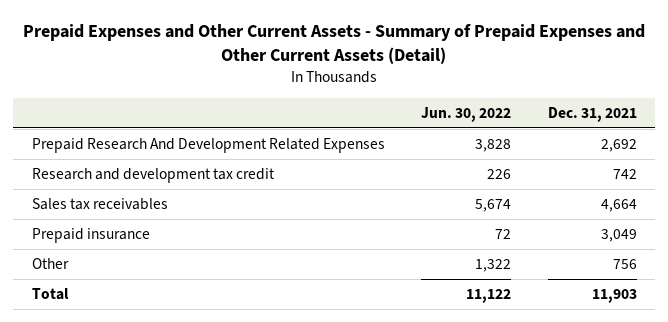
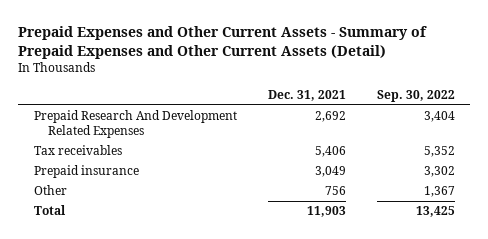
[421,107,512,123] Jun. 30, 2022 -> none
none -> [376,90,455,103] Sep. 30, 2022
[31,168,275,184] Research and development tax credit -> none
[31,198,168,211] Sales tax receivables -> [33,145,122,156] Tax receivables
[600,199,637,213] 4,664 -> [314,146,346,158] 5,406

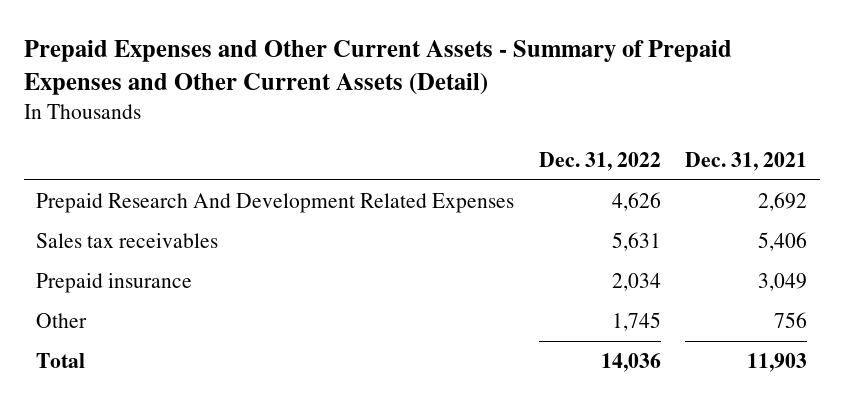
[376,90,455,103] Sep. 30, 2022 -> none
none -> [538,152,661,172] Dec. 31, 2022
[33,145,122,156] Tax receivables -> [36,232,219,248] Sales tax receivables

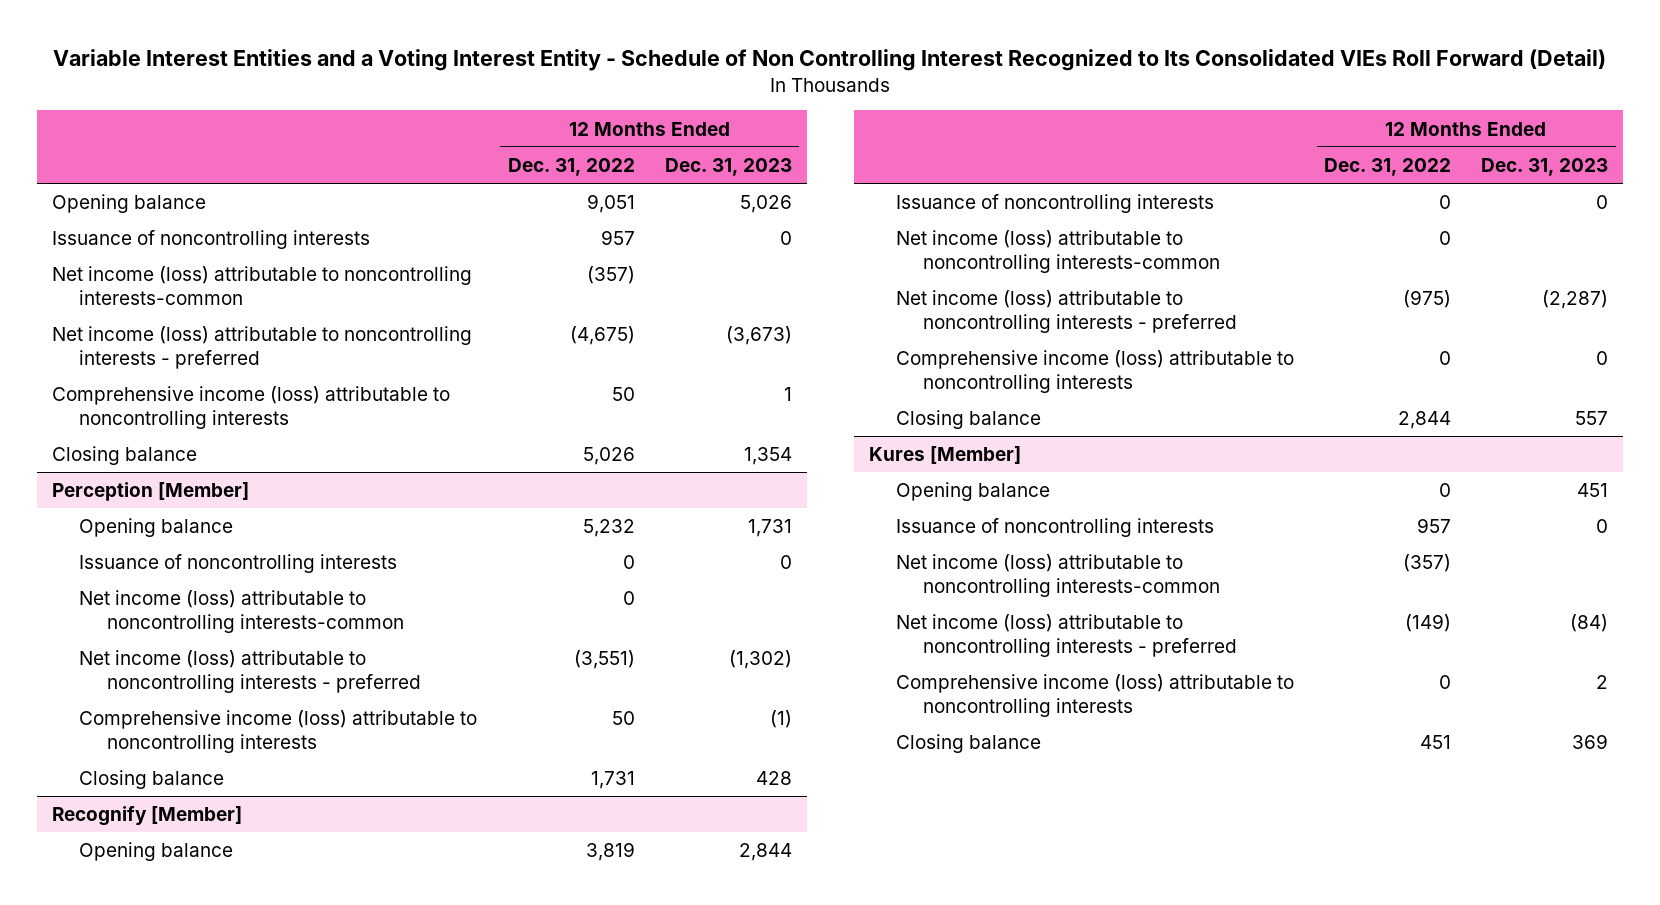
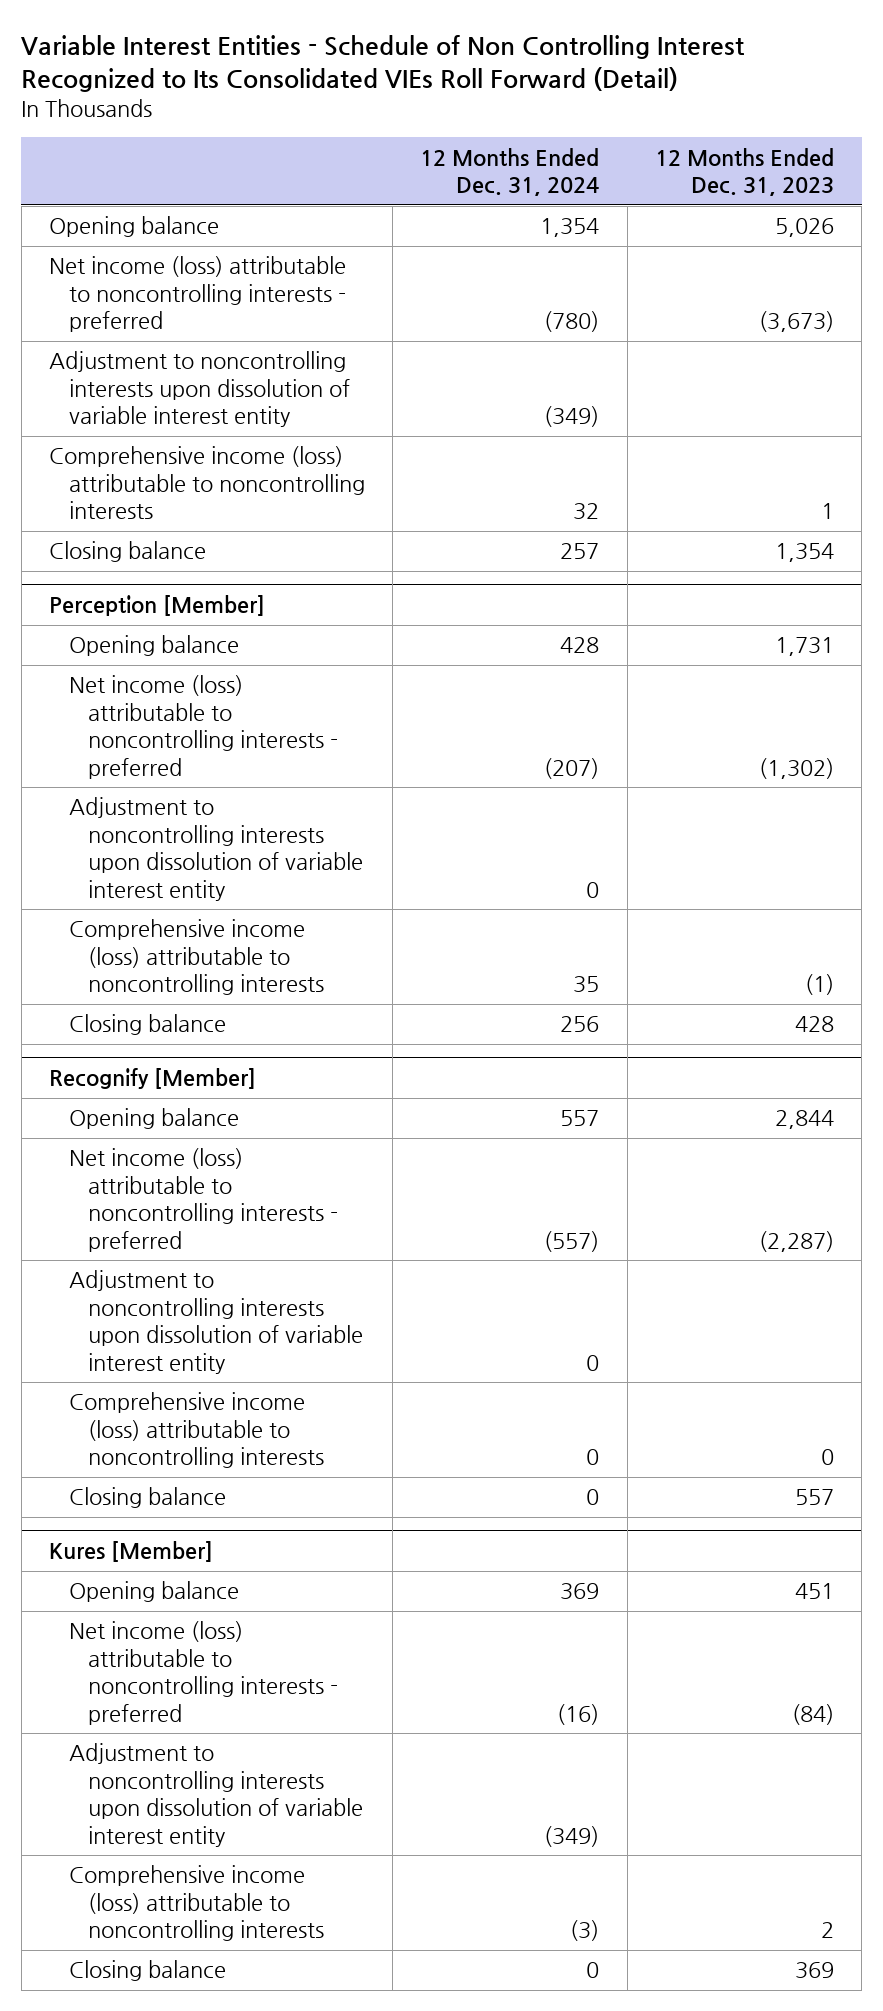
[53,49,1607,72] Variable Interest Entities and a Voting Interest Entity - Schedule of Non Controlling Interest Recognized to Its Consolidated VIEs Roll Forward (Detail) -> [21,35,746,93] Variable Interest Entities - Schedule of Non Controlling Interest Recognized to Its Consolidated VIEs Roll Forward (Detail)
[507,157,635,176] Dec. 31, 2022 -> none
none -> [420,147,600,197] 12 Months Ended Dec. 31, 2024
[52,230,371,250] Issuance of noncontrolling interests -> none
[52,266,473,305] Net income (loss) attributable to noncontrolling interests-common -> none
none -> [49,351,350,428] Adjustment to noncontrolling interests upon dissolution of variable interest entity
[79,554,398,574] Issuance of noncontrolling interests -> none
[79,590,404,633] Net income (loss) attributable to noncontrolling interests-common -> none
none -> [68,797,364,901] Adjustment to noncontrolling interests upon dissolution of variable interest entity
[896,194,1215,214] Issuance of noncontrolling interests -> none
[896,230,1221,273] Net income (loss) attributable to noncontrolling interests-common -> none
none -> [68,1270,364,1374] Adjustment to noncontrolling interests upon dissolution of variable interest entity
[896,518,1215,538] Issuance of noncontrolling interests -> none
[896,554,1221,597] Net income (loss) attributable to noncontrolling interests-common -> none
none -> [68,1743,364,1847] Adjustment to noncontrolling interests upon dissolution of variable interest entity

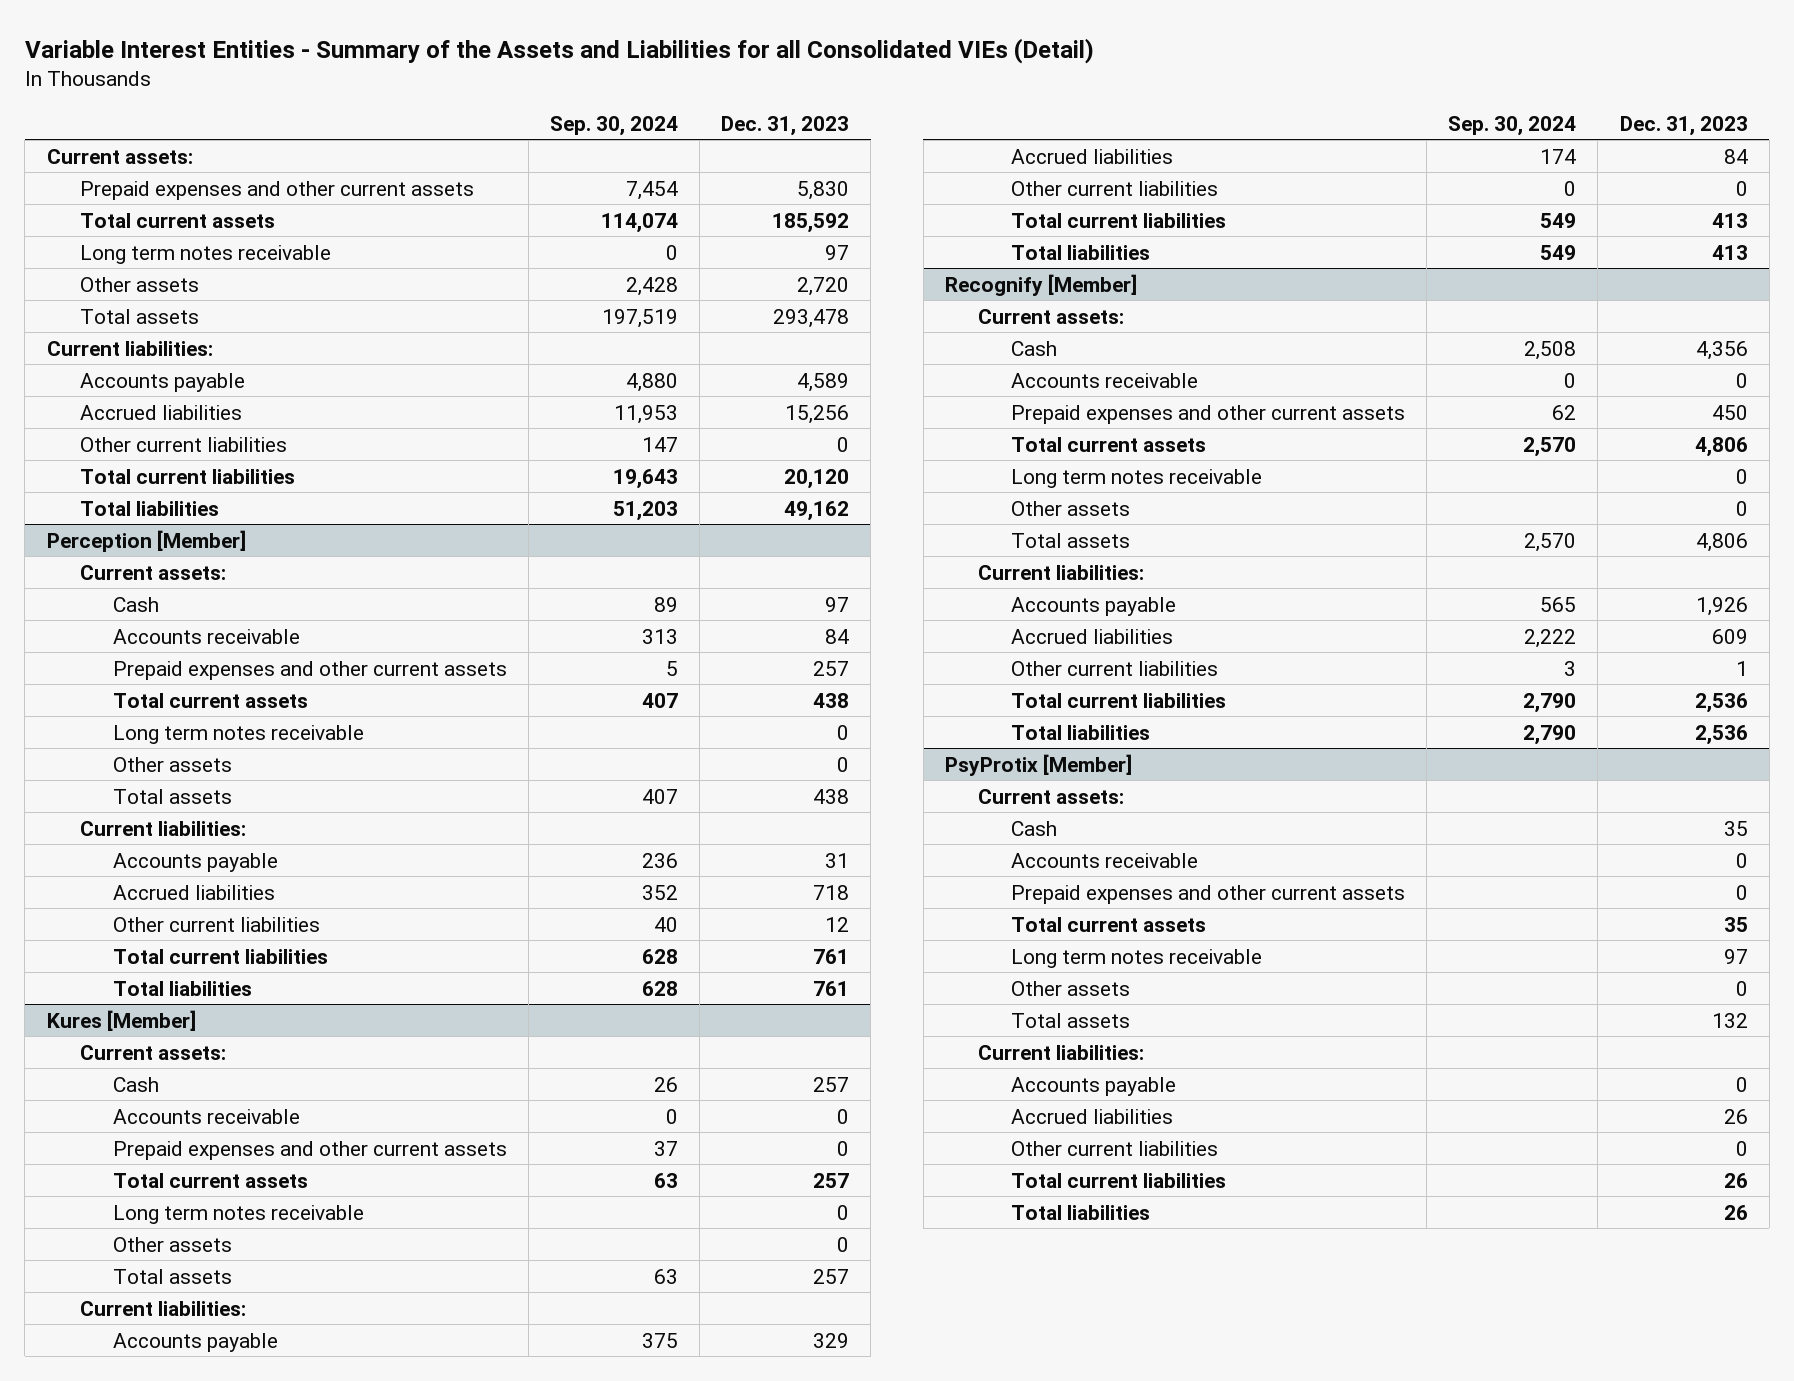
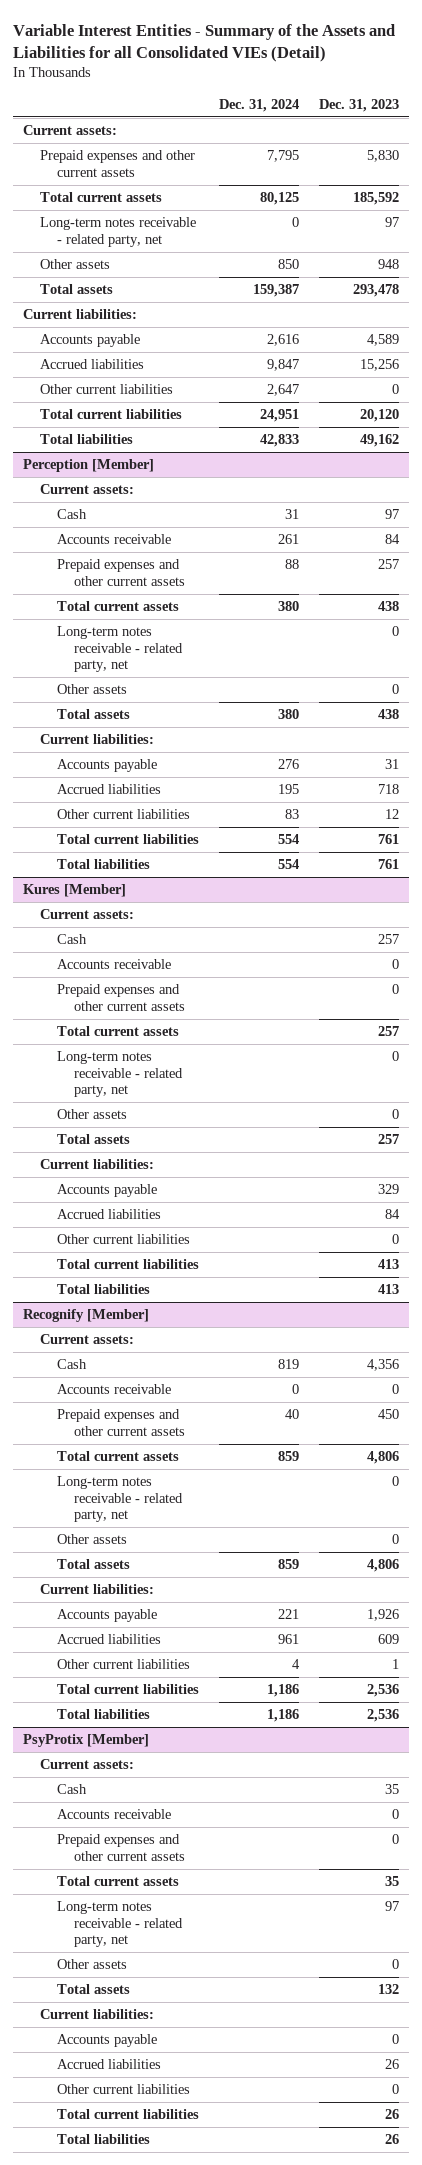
[549,115,678,136] Sep. 30, 2024 -> none
none -> [218,98,299,112] Dec. 31, 2024
[79,244,331,264] Long term notes receivable -> [40,217,197,247] Long-term notes receivable - related party, net
[797,276,850,296] 2,720 -> [377,259,399,270] 948
[112,724,364,744] Long term notes receivable -> [56,626,183,673] Long-term notes receivable - related party, net
[112,1204,364,1224] Long term notes receivable -> [56,1051,183,1098] Long-term notes receivable - related party, net
[1011,468,1263,488] Long term notes receivable -> [56,1476,183,1523] Long-term notes receivable - related party, net
[1011,948,1263,968] Long term notes receivable -> [56,1901,183,1948] Long-term notes receivable - related party, net

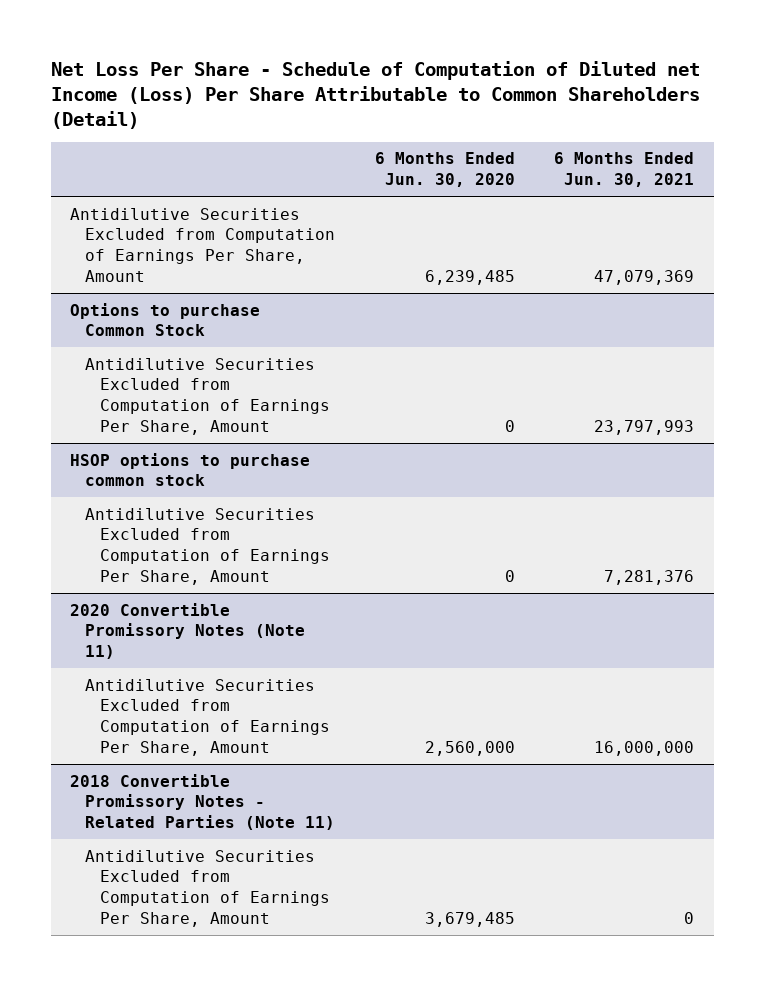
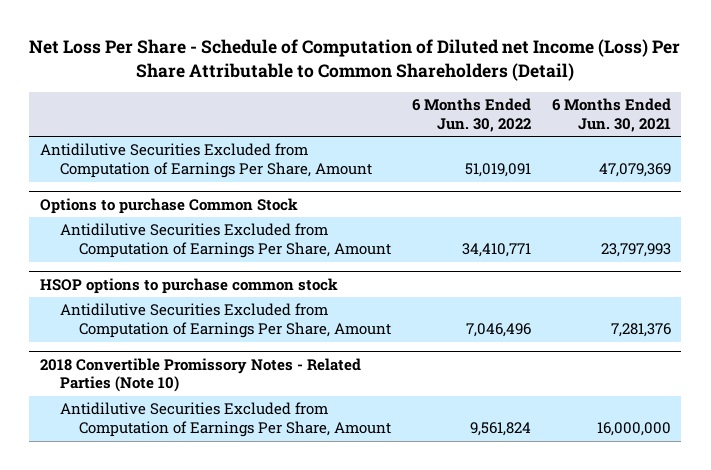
[374,152,515,188] 6 Months Ended Jun. 30, 2020 -> none
none -> [412,98,532,132] 6 Months Ended Jun. 30, 2022
[70,602,306,660] 2020 Convertible Promissory Notes (Note 11) -> none
none -> [39,357,361,393] 2018 Convertible Promissory Notes - Related Parties (Note 10)
[70,773,336,831] 2018 Convertible Promissory Notes - Related Parties (Note 11) -> none
[85,849,331,927] Antidilutive Securities Excluded from Computation of Earnings Per Share, Amount -> none

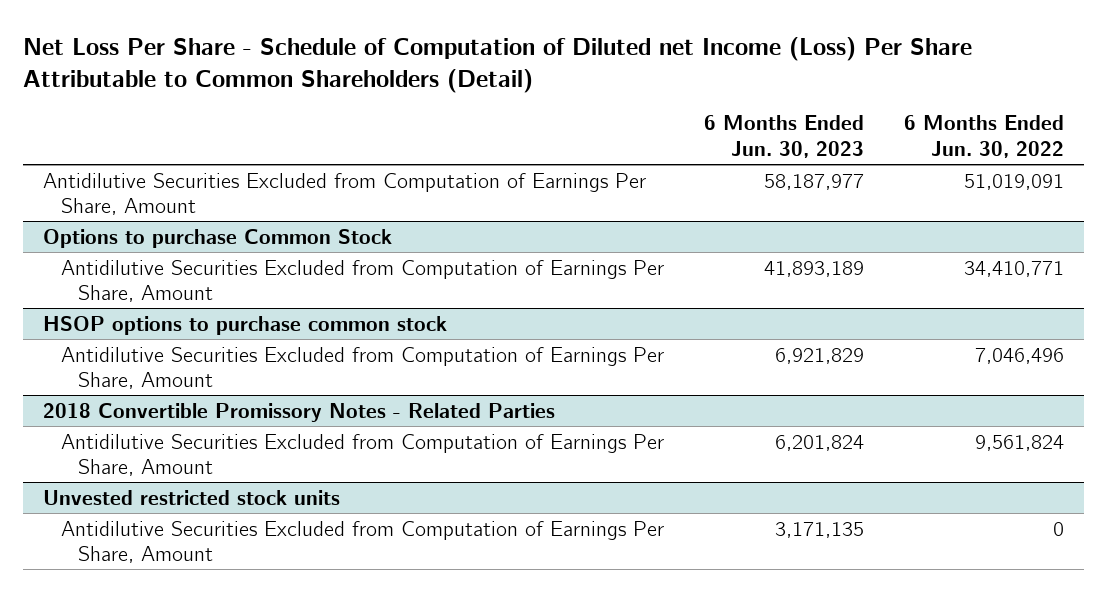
[551,98,671,132] 6 Months Ended Jun. 30, 2021 -> none
none -> [703,115,864,159] 6 Months Ended Jun. 30, 2023
[39,357,361,393] 2018 Convertible Promissory Notes - Related Parties (Note 10) -> [42,402,555,422] 2018 Convertible Promissory Notes - Related Parties
none -> [42,489,340,505] Unvested restricted stock units
none -> [60,520,664,564] Antidilutive Securities Excluded from Computation of Earnings Per Share, Amount

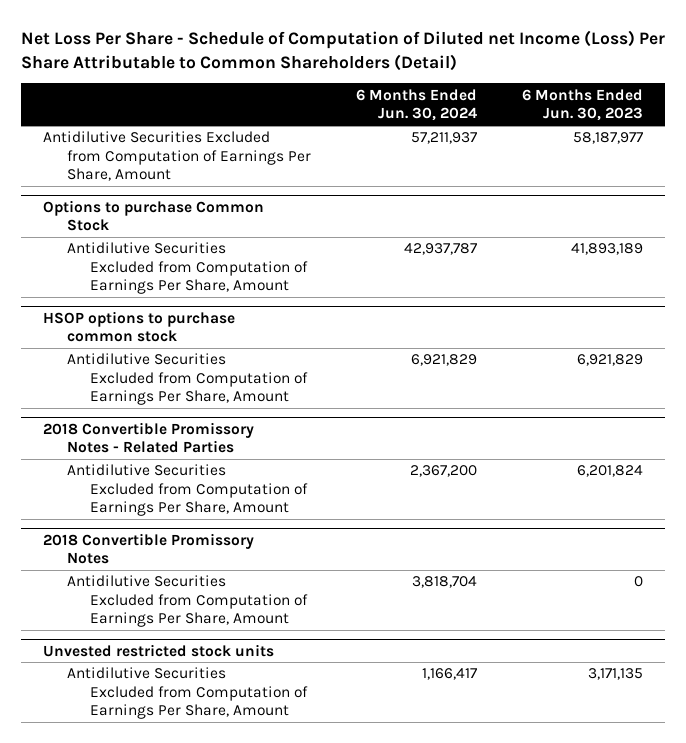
[903,115,1064,159] 6 Months Ended Jun. 30, 2022 -> none
none -> [355,88,477,122] 6 Months Ended Jun. 30, 2024
none -> [43,532,255,564] 2018 Convertible Promissory Notes
none -> [66,575,309,628] Antidilutive Securities Excluded from Computation of Earnings Per Share, Amount

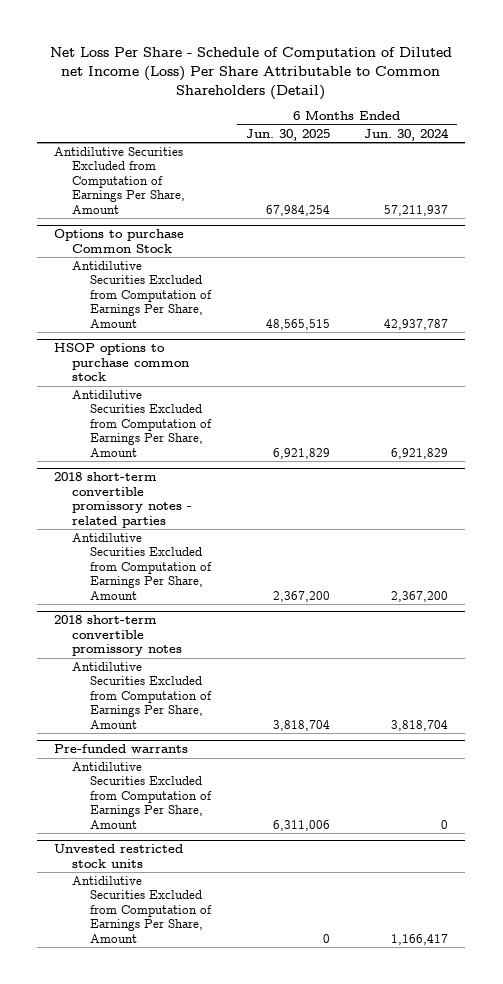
[521,88,643,122] 6 Months Ended Jun. 30, 2023 -> none
none -> [245,128,330,141] Jun. 30, 2025
[43,421,255,453] 2018 Convertible Promissory Notes - Related Parties -> [54,472,193,528] 2018 short-term convertible promissory notes - related parties
[43,532,255,564] 2018 Convertible Promissory Notes -> [54,615,183,657] 2018 short-term convertible promissory notes
none -> [54,744,189,754] Pre-funded warrants
none -> [72,762,213,829] Antidilutive Securities Excluded from Computation of Earnings Per Share, Amount

